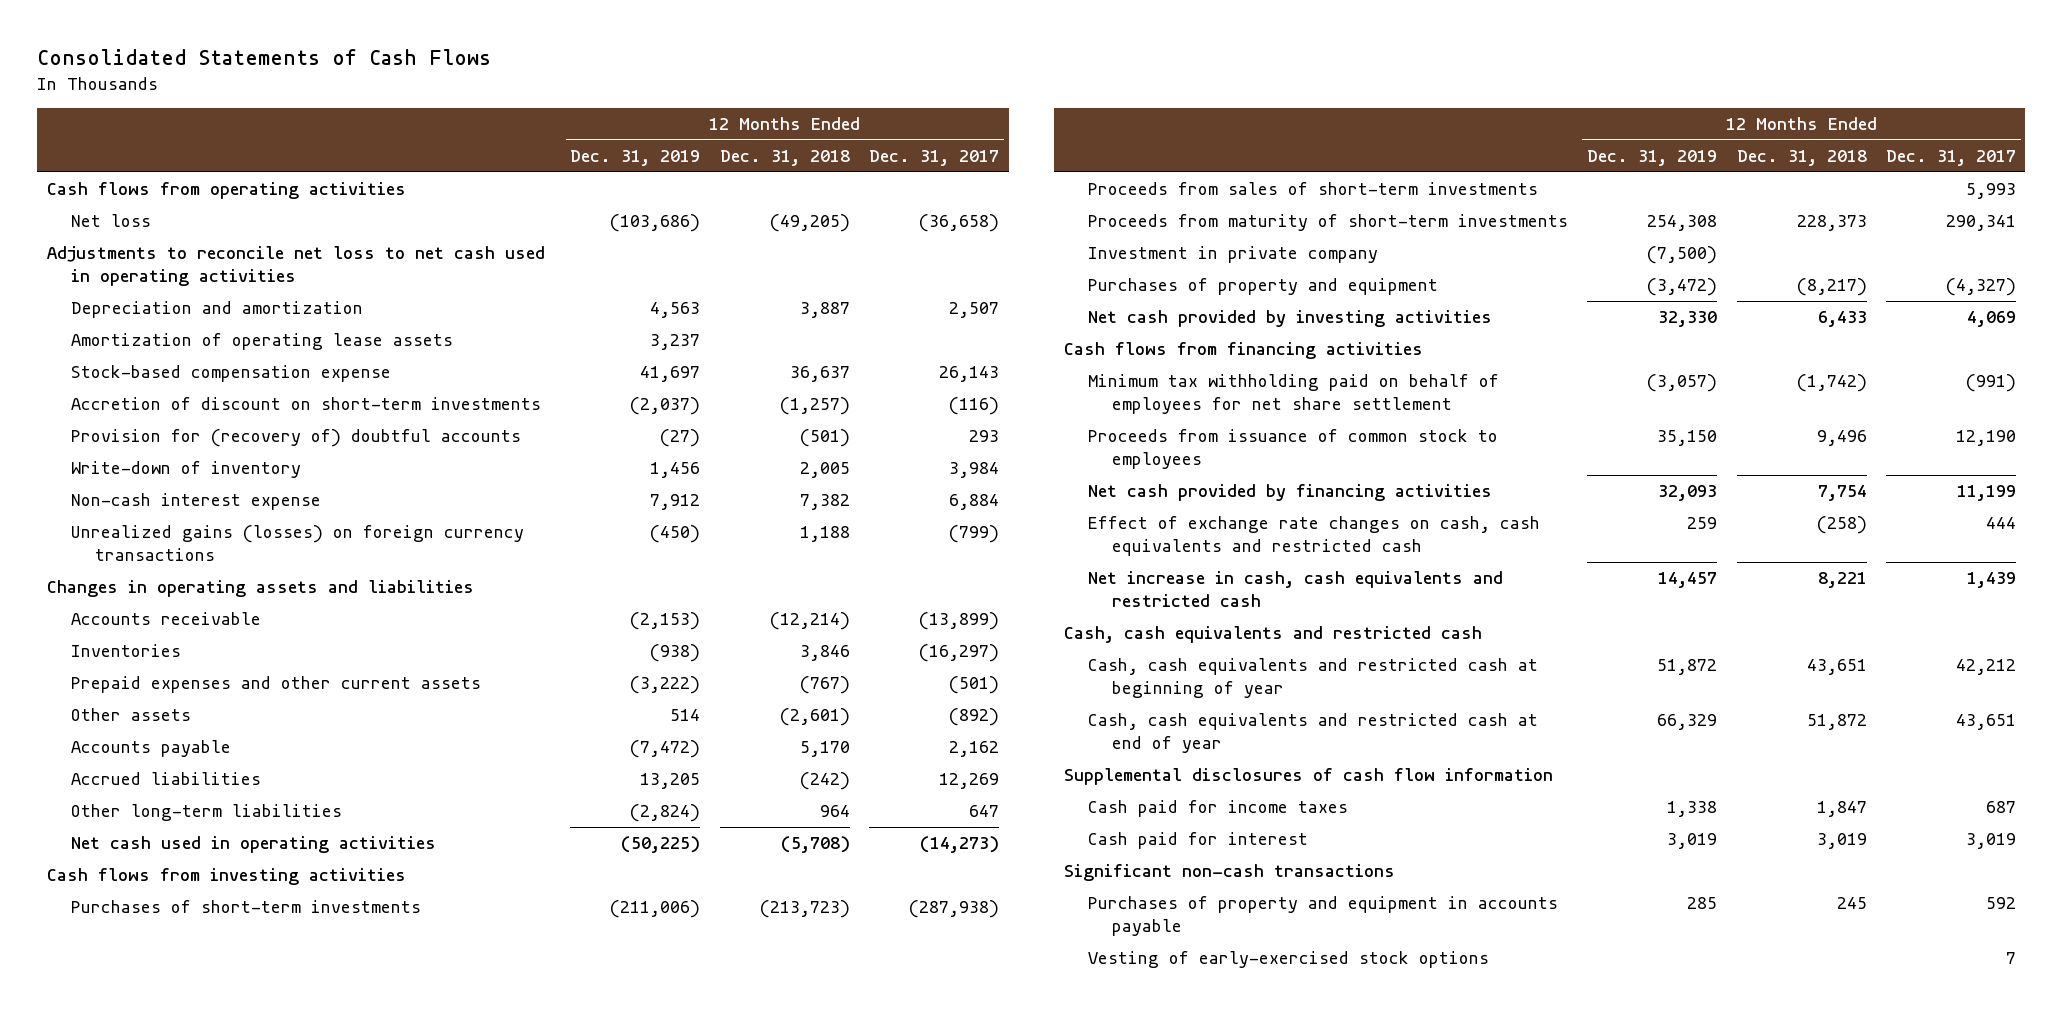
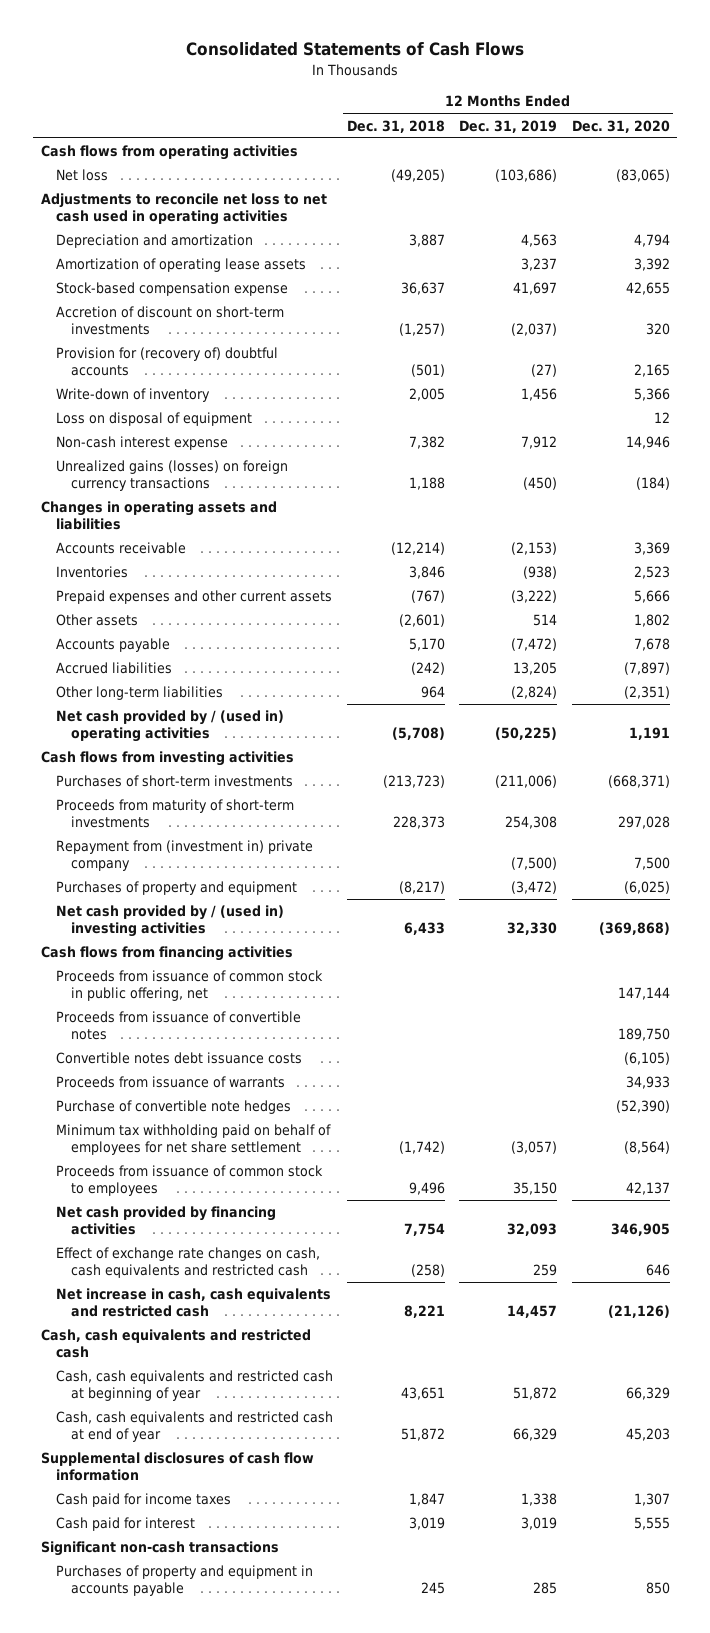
[869,150,1000,167] Dec. 31, 2017 -> none
none -> [571,119,670,133] Dec. 31, 2020
none -> [55,412,252,427] Loss on disposal of equipment
[71,836,437,854] Net cash used in operating activities -> [55,710,284,743] Net cash provided by / (used in) operating activities
[1087,182,1538,196] Proceeds from sales of short-term investments -> none
[1087,246,1378,264] Investment in private company -> [55,840,313,872] Repayment from (investment in) private company
[1087,310,1492,328] Net cash provided by investing activities -> [55,905,284,938] Net cash provided by / (used in) investing activities
none -> [55,970,323,1002] Proceeds from issuance of common stock in public offering, net
none -> [55,1011,301,1041] Proceeds from issuance of convertible notes
none -> [55,1052,302,1065] Convertible notes debt issuance costs
none -> [55,1076,285,1089] Proceeds from issuance of warrants
none -> [55,1100,291,1115] Purchase of convertible note hedges
[1087,951,1489,969] Vesting of early-exercised stock options -> none

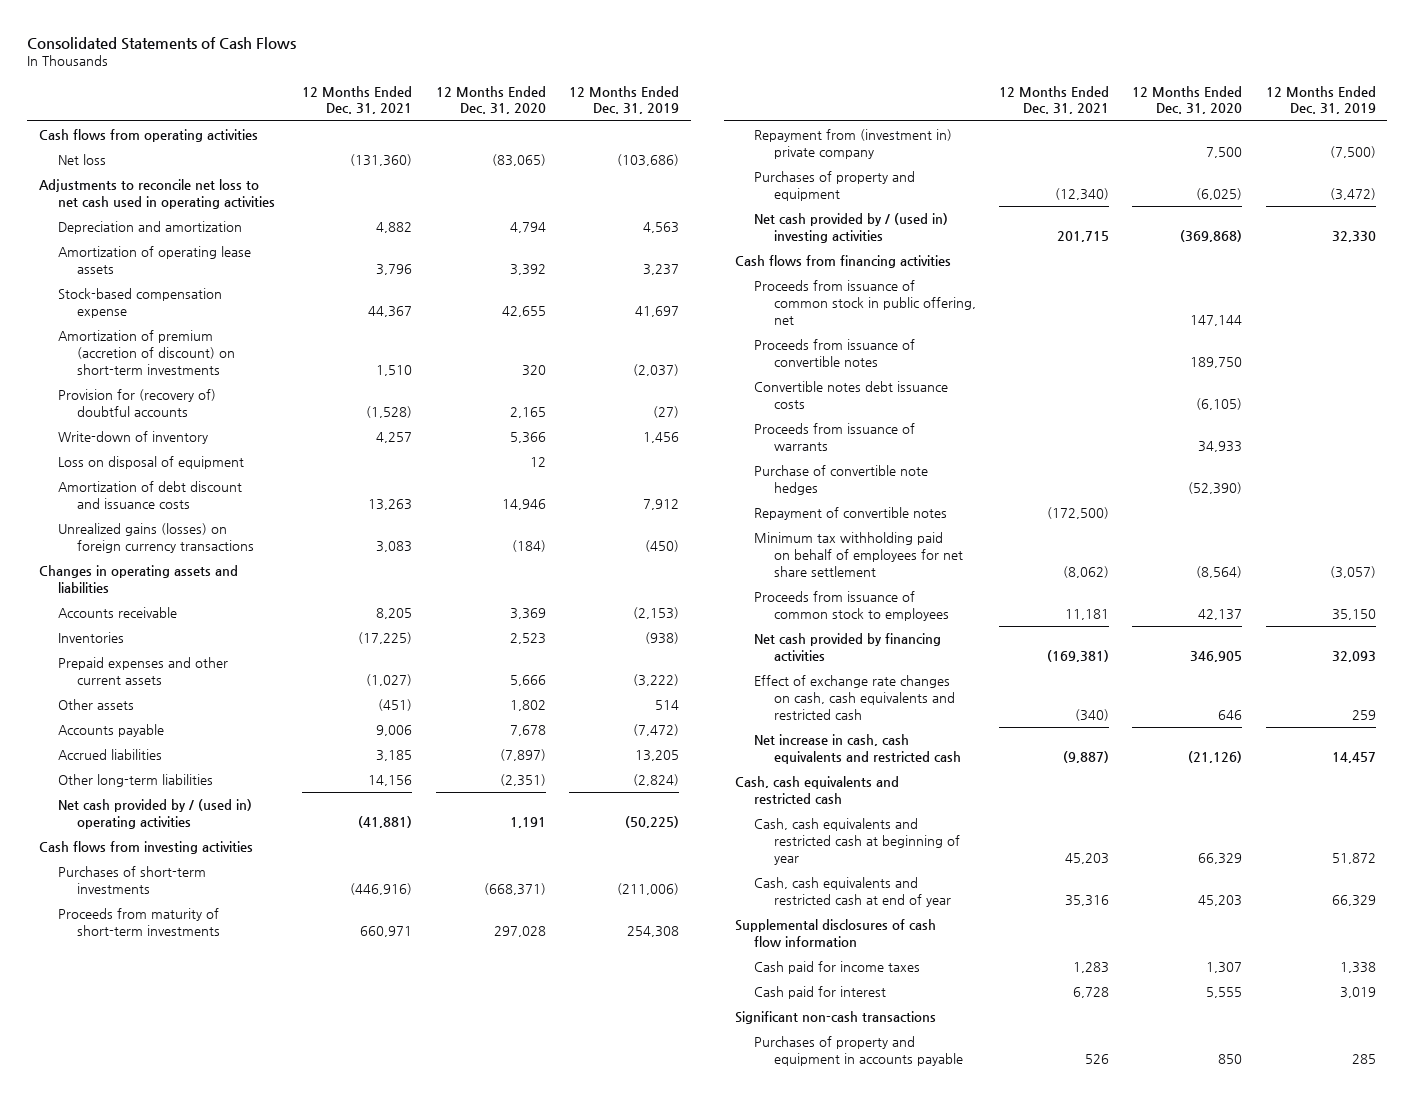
[347,119,446,133] Dec. 31, 2018 -> none
none -> [302,85,413,115] 12 Months Ended Dec. 31, 2021
[55,306,284,336] Accretion of discount on short-term investments -> [57,330,235,375] Amortization of premium (accretion of discount) on short-term investments
[55,436,228,451] Non-cash interest expense -> [57,481,242,509] Amortization of debt discount and issuance costs
none -> [754,507,948,521] Repayment of convertible notes

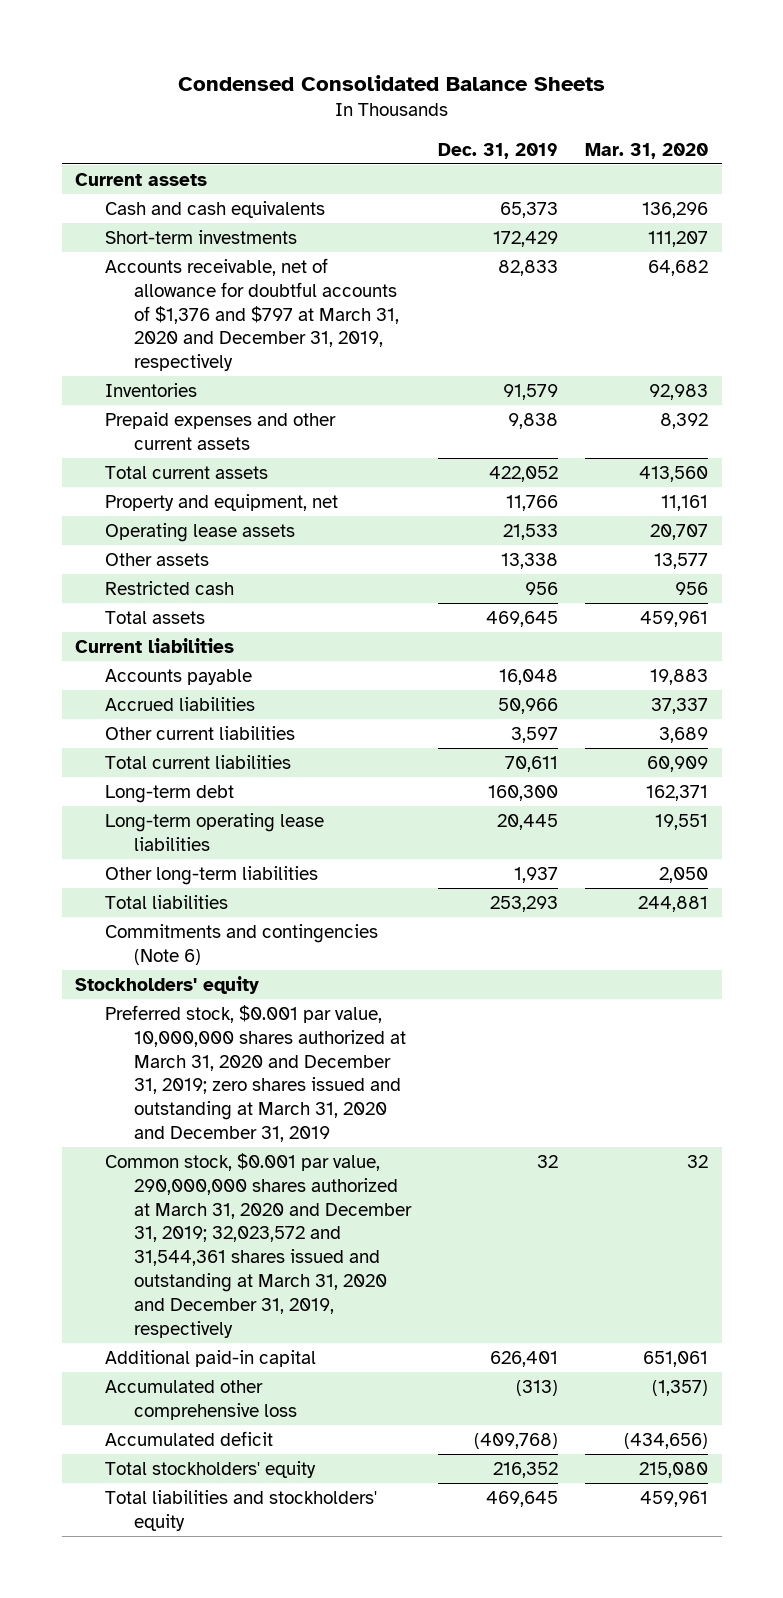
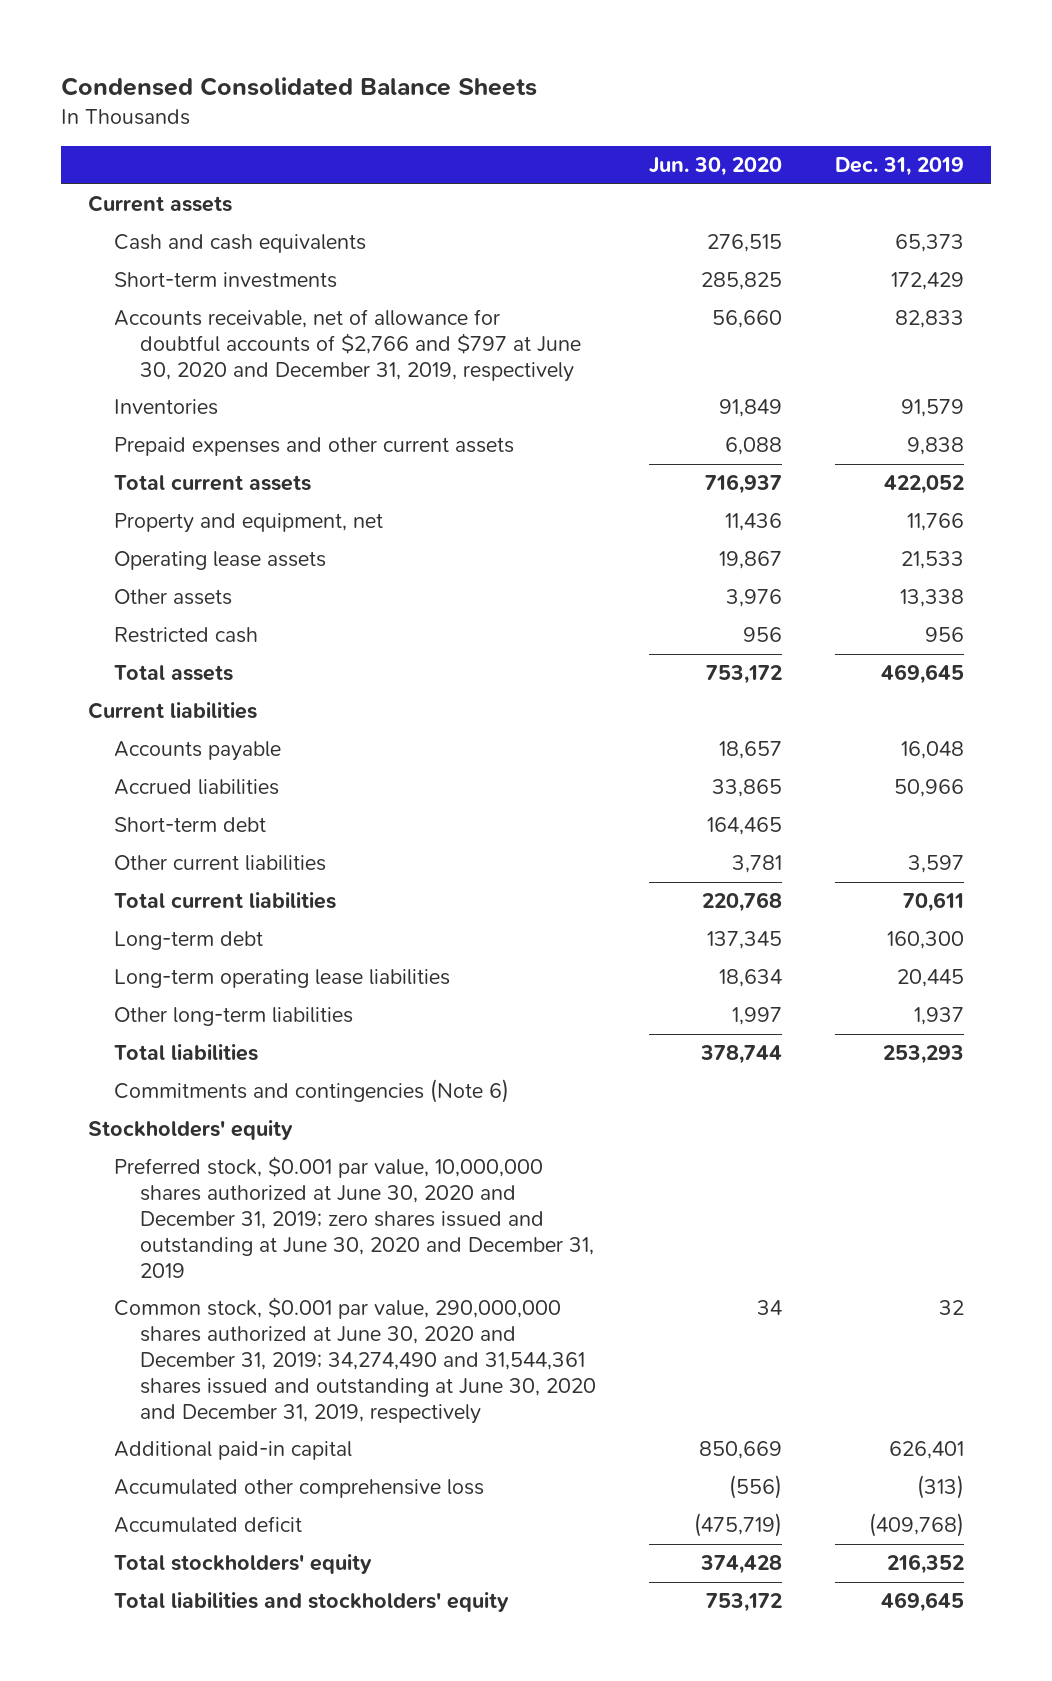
[585,142,709,159] Mar. 31, 2020 -> none
none -> [649,157,783,177] Jun. 30, 2020
[104,257,400,372] Accounts receivable, net of allowance for doubtful accounts of $1,376 and $797 at March 31, 2020 and December 31, 2019, respectively -> [113,309,581,382] Accounts receivable, net of allowance for doubtful accounts of $2,766 and $797 at June 30, 2020 and December 31, 2019, respectively
none -> [113,817,266,833] Short-term debt
[104,1004,407,1143] Preferred stock, $0.001 par value, 10,000,000 shares authorized at March 31, 2020 and December 31, 2019; zero shares issued and outstanding at March 31, 2020 and December 31, 2019 -> [113,1156,594,1278] Preferred stock, $0.001 par value, 10,000,000 shares authorized at June 30, 2020 and December 31, 2019; zero shares issued and outstanding at June 30, 2020 and December 31, 2019
[104,1152,413,1339] Common stock, $0.001 par value, 290,000,000 shares authorized at March 31, 2020 and December 31, 2019; 32,023,572 and 31,544,361 shares issued and outstanding at March 31, 2020 and December 31, 2019, respectively -> [113,1297,596,1424] Common stock, $0.001 par value, 290,000,000 shares authorized at June 30, 2020 and December 31, 2019; 34,274,490 and 31,544,361 shares issued and outstanding at June 30, 2020 and December 31, 2019, respectively

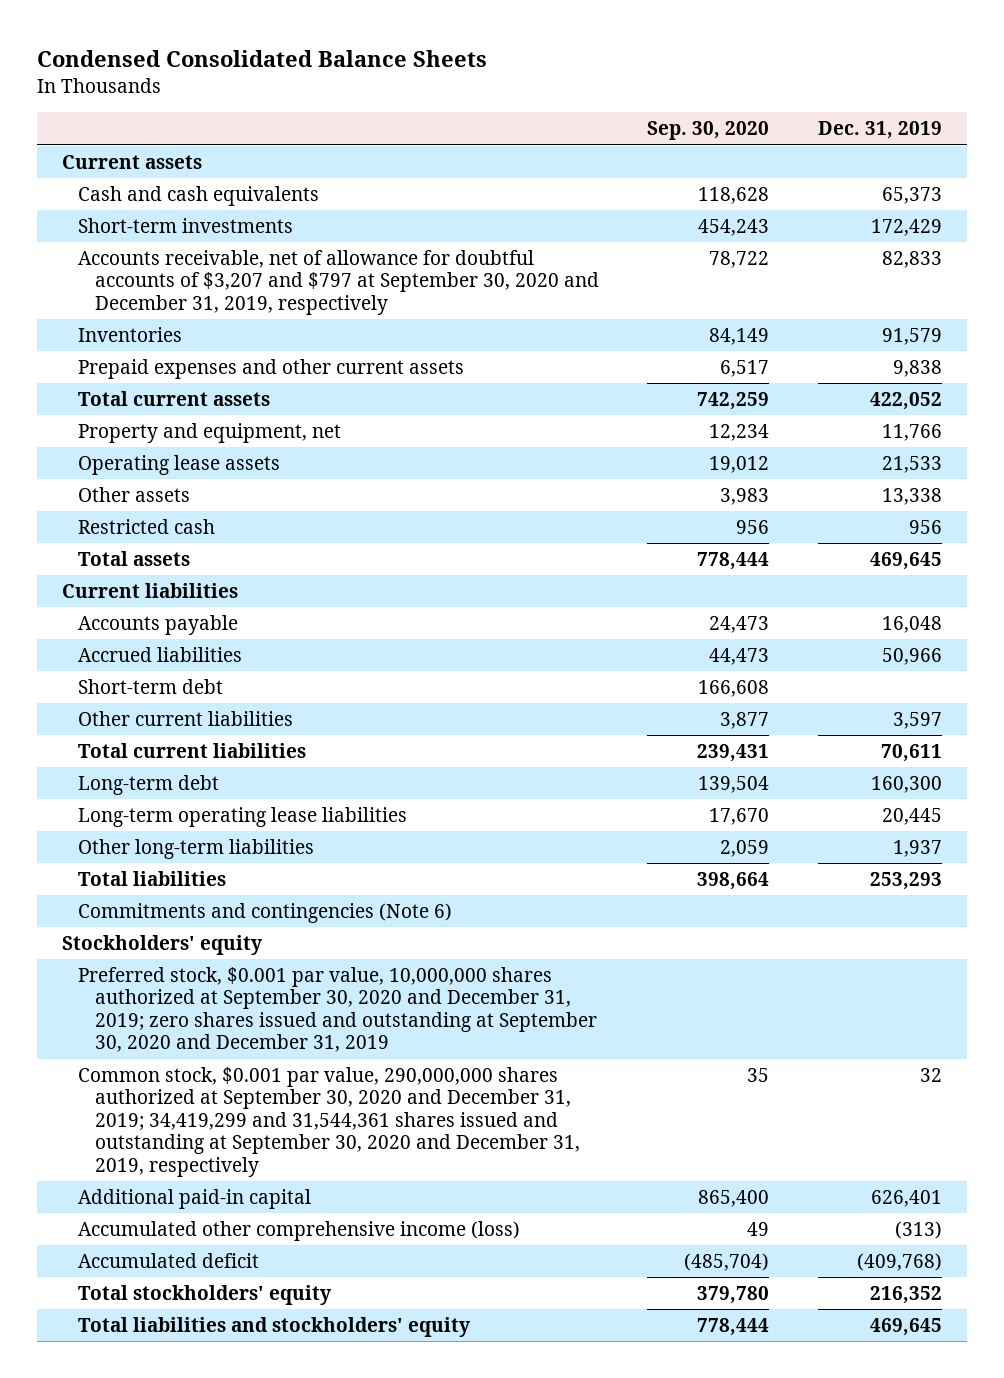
[649,157,783,177] Jun. 30, 2020 -> none
none -> [647,121,770,141] Sep. 30, 2020
[113,309,581,382] Accounts receivable, net of allowance for doubtful accounts of $2,766 and $797 at June 30, 2020 and December 31, 2019, respectively -> [78,250,599,315] Accounts receivable, net of allowance for doubtful accounts of $3,207 and $797 at September 30, 2020 and December 31, 2019, respectively
[113,1156,594,1278] Preferred stock, $0.001 par value, 10,000,000 shares authorized at June 30, 2020 and December 31, 2019; zero shares issued and outstanding at June 30, 2020 and December 31, 2019 -> [78,967,597,1053] Preferred stock, $0.001 par value, 10,000,000 shares authorized at September 30, 2020 and December 31, 2019; zero shares issued and outstanding at September 30, 2020 and December 31, 2019
[113,1297,596,1424] Common stock, $0.001 par value, 290,000,000 shares authorized at June 30, 2020 and December 31, 2019; 34,274,490 and 31,544,361 shares issued and outstanding at June 30, 2020 and December 31, 2019, respectively -> [78,1067,580,1177] Common stock, $0.001 par value, 290,000,000 shares authorized at September 30, 2020 and December 31, 2019; 34,419,299 and 31,544,361 shares issued and outstanding at September 30, 2020 and December 31, 2019, respectively
[113,1479,484,1499] Accumulated other comprehensive loss -> [78,1221,521,1242] Accumulated other comprehensive income (loss)

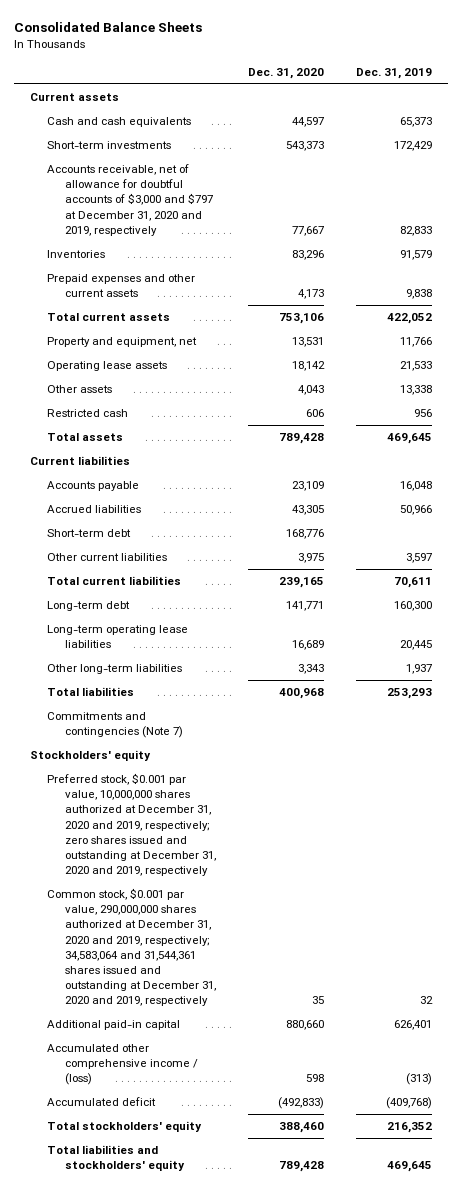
[37,50,488,68] Condensed Consolidated Balance Sheets -> [13,21,202,32] Consolidated Balance Sheets
[647,121,770,141] Sep. 30, 2020 -> none
none -> [247,67,324,79] Dec. 31, 2020
[78,250,599,315] Accounts receivable, net of allowance for doubtful accounts of $3,207 and $797 at September 30, 2020 and December 31, 2019, respectively -> [47,164,213,236] Accounts receivable, net of allowance for doubtful accounts of $3,000 and $797 at December 31, 2020 and 2019, respectively
[78,903,453,924] Commitments and contingencies (Note 6) -> [47,712,183,739] Commitments and contingencies (Note 7)
[78,967,597,1053] Preferred stock, $0.001 par value, 10,000,000 shares authorized at September 30, 2020 and December 31, 2019; zero shares issued and outstanding at September 30, 2020 and December 31, 2019 -> [47,773,216,876] Preferred stock, $0.001 par value, 10,000,000 shares authorized at December 31, 2020 and 2019, respectively; zero shares issued and outstanding at December 31, 2020 and 2019, respectively
[78,1067,580,1177] Common stock, $0.001 par value, 290,000,000 shares authorized at September 30, 2020 and December 31, 2019; 34,419,299 and 31,544,361 shares issued and outstanding at September 30, 2020 and December 31, 2019, respectively -> [47,888,216,1006] Common stock, $0.001 par value, 290,000,000 shares authorized at December 31, 2020 and 2019, respectively; 34,583,064 and 31,544,361 shares issued and outstanding at December 31, 2020 and 2019, respectively
[78,1221,521,1242] Accumulated other comprehensive income (loss) -> [47,1044,198,1086] Accumulated other comprehensive income / (loss)

